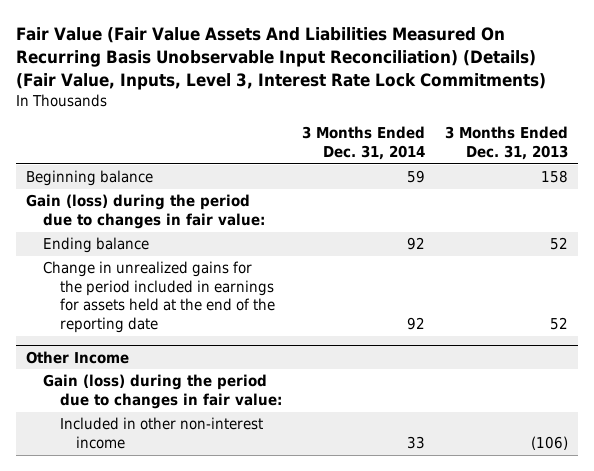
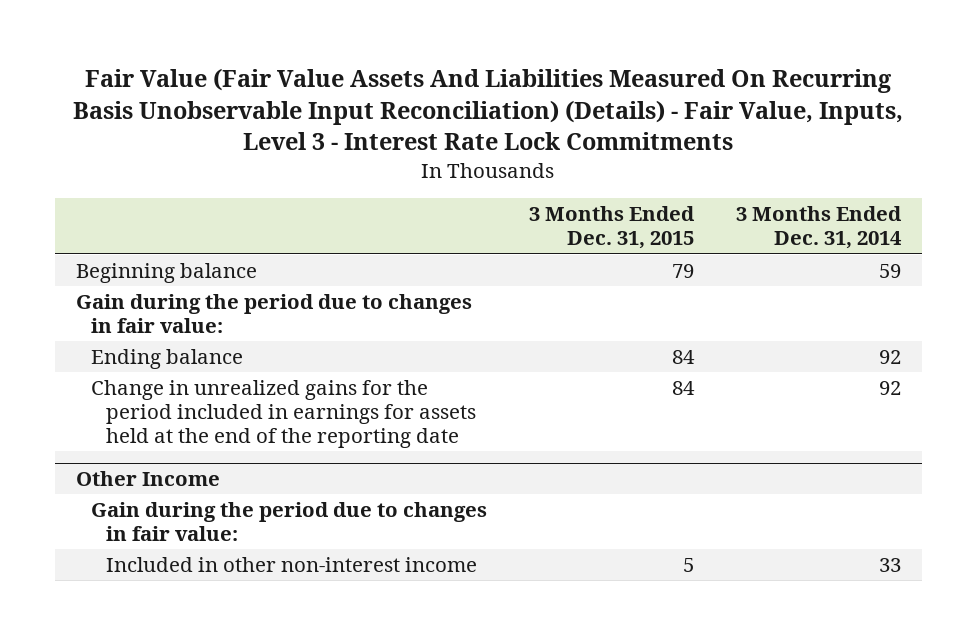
[16,26,547,90] Fair Value (Fair Value Assets And Liabilities Measured On Recurring Basis Unobservable Input Reconciliation) (Details) (Fair Value, Inputs, Level 3, Interest Rate Lock Commitments) -> [73,67,904,151] Fair Value (Fair Value Assets And Liabilities Measured On Recurring Basis Unobservable Input Reconciliation) (Details) - Fair Value, Inputs, Level 3 - Interest Rate Lock Commitments
[444,126,568,160] 3 Months Ended Dec. 31, 2013 -> none
none -> [528,206,695,250] 3 Months Ended Dec. 31, 2015
[26,194,266,229] Gain (loss) during the period due to changes in fair value: -> [76,293,473,334] Gain during the period due to changes in fair value:
[43,374,282,409] Gain (loss) during the period due to changes in fair value: -> [91,501,488,542] Gain during the period due to changes in fair value:

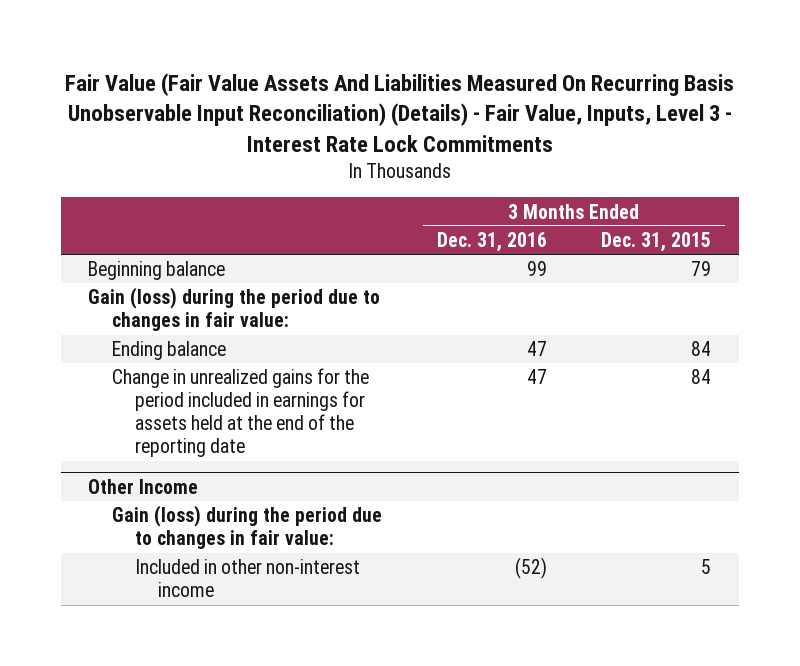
[735,206,902,250] 3 Months Ended Dec. 31, 2014 -> none
none -> [436,232,547,253] Dec. 31, 2016
[76,293,473,334] Gain during the period due to changes in fair value: -> [88,287,381,332] Gain (loss) during the period due to changes in fair value:
[91,501,488,542] Gain during the period due to changes in fair value: -> [111,505,382,550] Gain (loss) during the period due to changes in fair value:

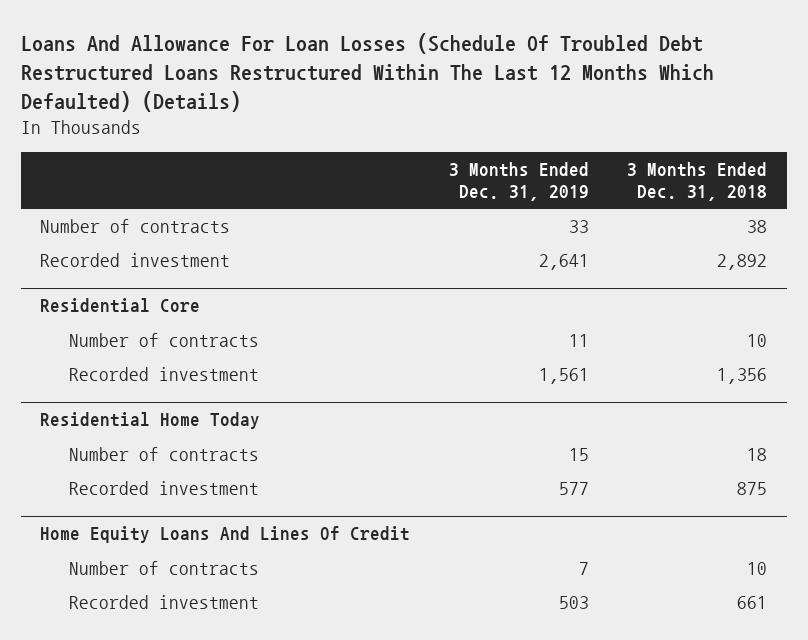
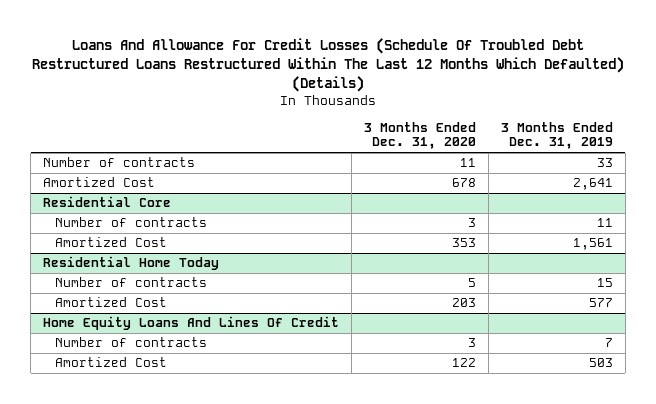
[20,32,714,112] Loans And Allowance For Loan Losses (Schedule Of Troubled Debt Restructured Loans Restructured Within The Last 12 Months Which Defaulted) (Details) -> [32,37,625,93] Loans And Allowance For Credit Losses (Schedule Of Troubled Debt Restructured Loans Restructured Within The Last 12 Months Which Defaulted) (Details)
[627,161,768,202] 3 Months Ended Dec. 31, 2018 -> none
none -> [364,121,477,150] 3 Months Ended Dec. 31, 2020
[40,253,231,268] Recorded investment -> [43,177,156,188] Amortized Cost
[68,367,259,382] Recorded investment -> [54,237,167,248] Amortized Cost
[68,481,259,496] Recorded investment -> [54,297,167,308] Amortized Cost
[68,595,259,610] Recorded investment -> [54,357,167,368] Amortized Cost

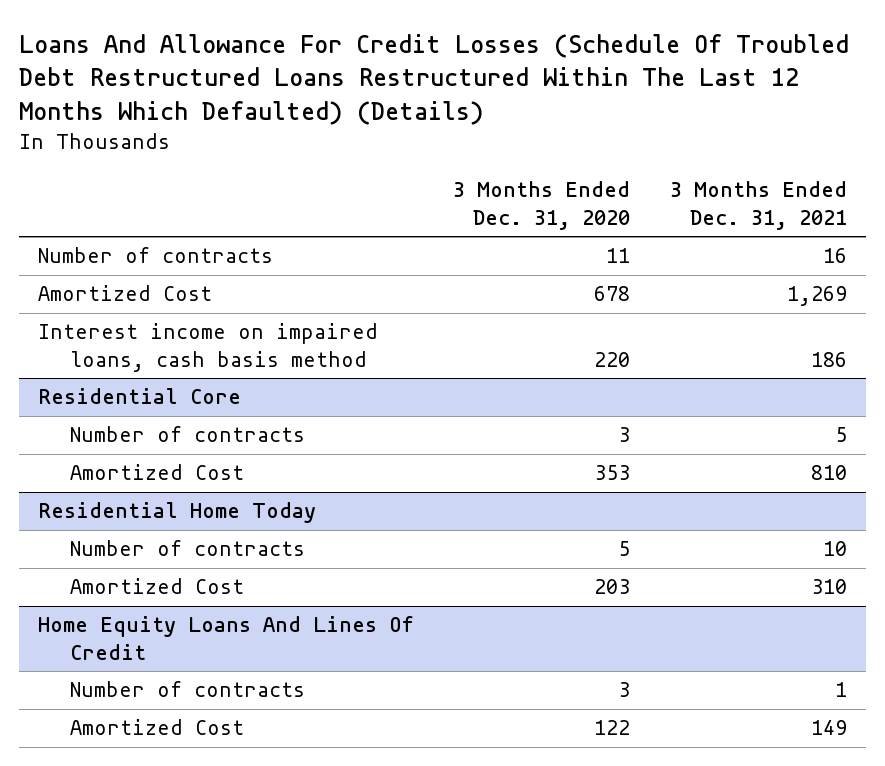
[500,121,613,150] 3 Months Ended Dec. 31, 2019 -> none
none -> [669,181,847,231] 3 Months Ended Dec. 31, 2021
none -> [38,323,379,373] Interest income on impaired loans, cash basis method

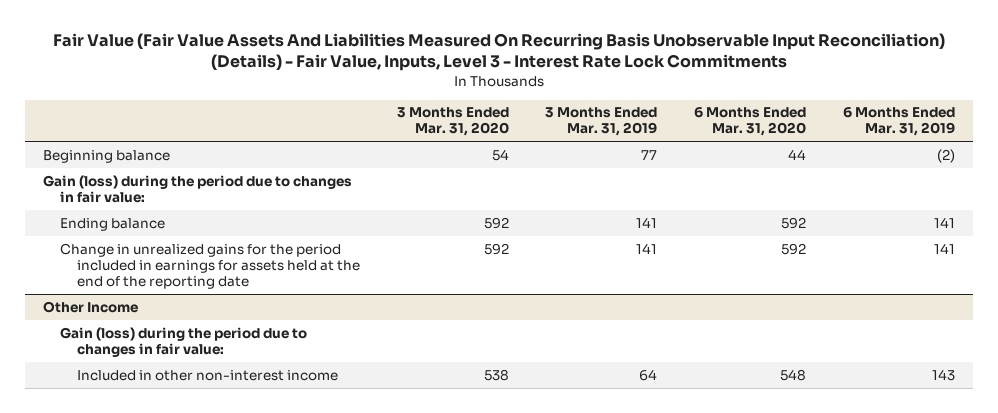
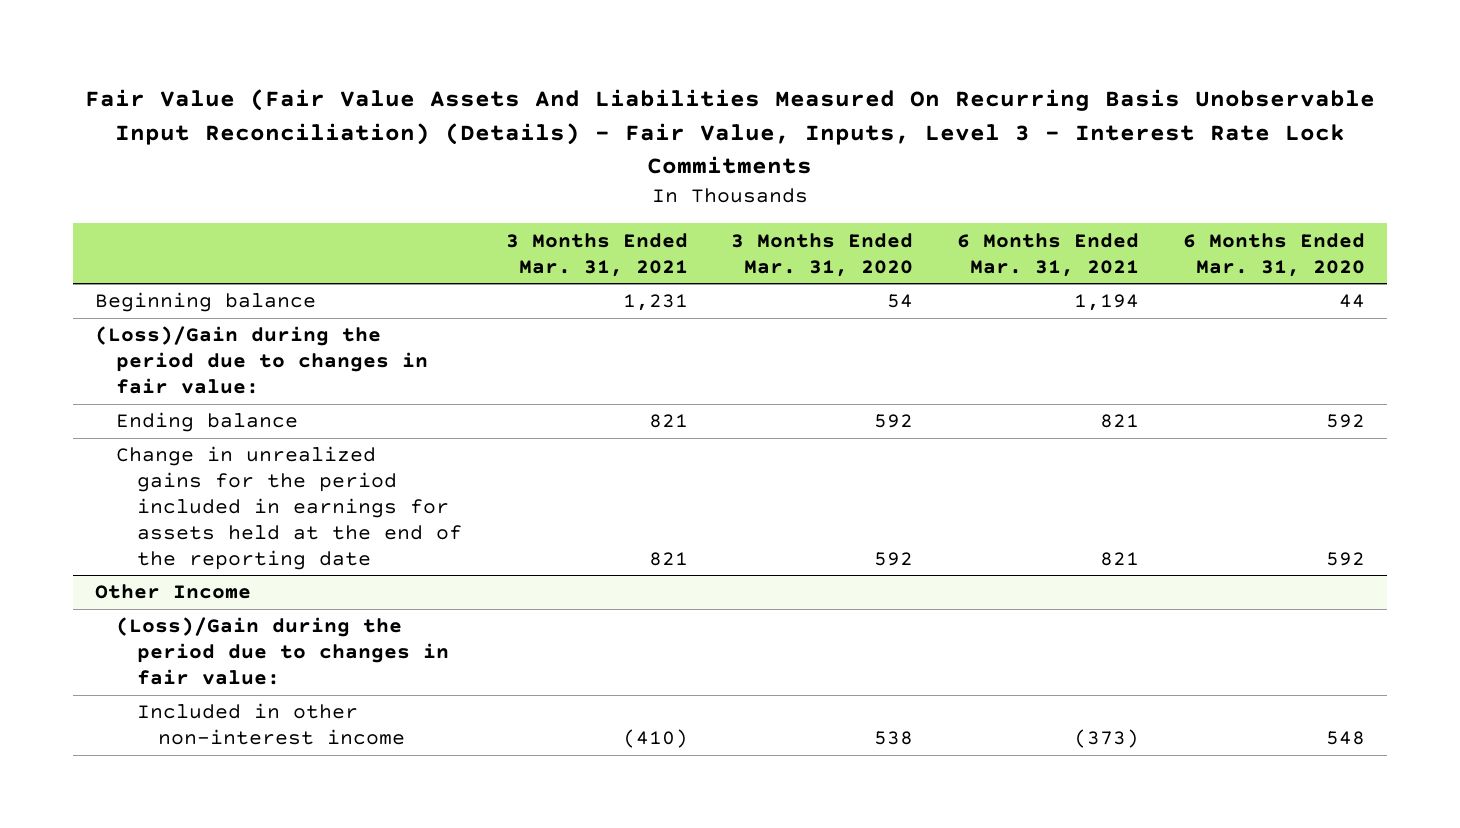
[545,107,658,137] 3 Months Ended Mar. 31, 2019 -> none
[842,107,955,137] 6 Months Ended Mar. 31, 2019 -> none
none -> [505,232,688,277] 3 Months Ended Mar. 31, 2021
none -> [957,232,1140,277] 6 Months Ended Mar. 31, 2021
[43,174,353,203] Gain (loss) during the period due to changes in fair value: -> [94,326,428,395] (Loss)/Gain during the period due to changes in fair value:
[60,326,308,357] Gain (loss) during the period due to changes in fair value: -> [115,617,449,686] (Loss)/Gain during the period due to changes in fair value:

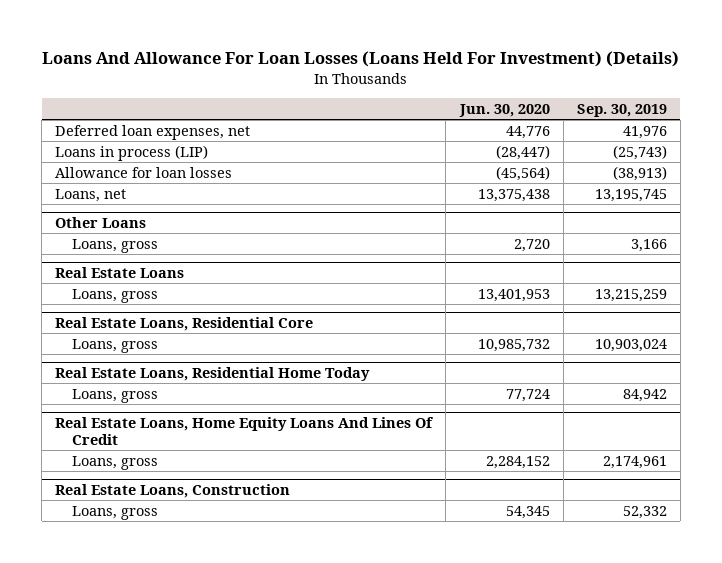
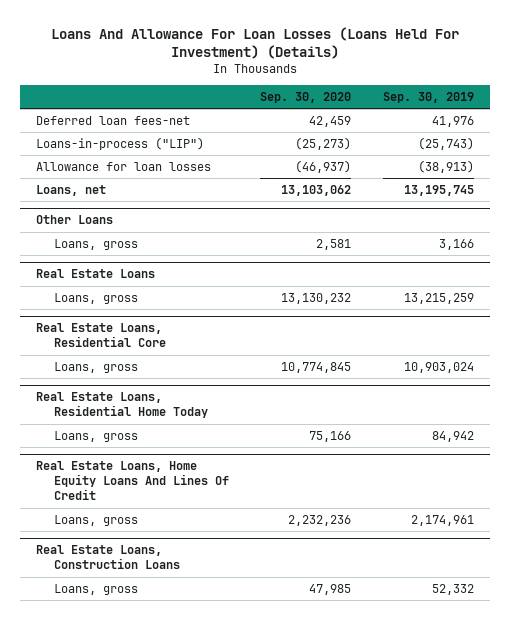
[458,103,550,117] Jun. 30, 2020 -> none
none -> [260,92,352,104] Sep. 30, 2020
[55,124,251,140] Deferred loan expenses, net -> [36,115,191,125] Deferred loan fees-net
[55,144,209,161] Loans in process (LIP) -> [36,136,205,150] Loans-in-process ("LIP")
[55,484,291,499] Real Estate Loans, Construction -> [36,545,180,570] Real Estate Loans, Construction Loans

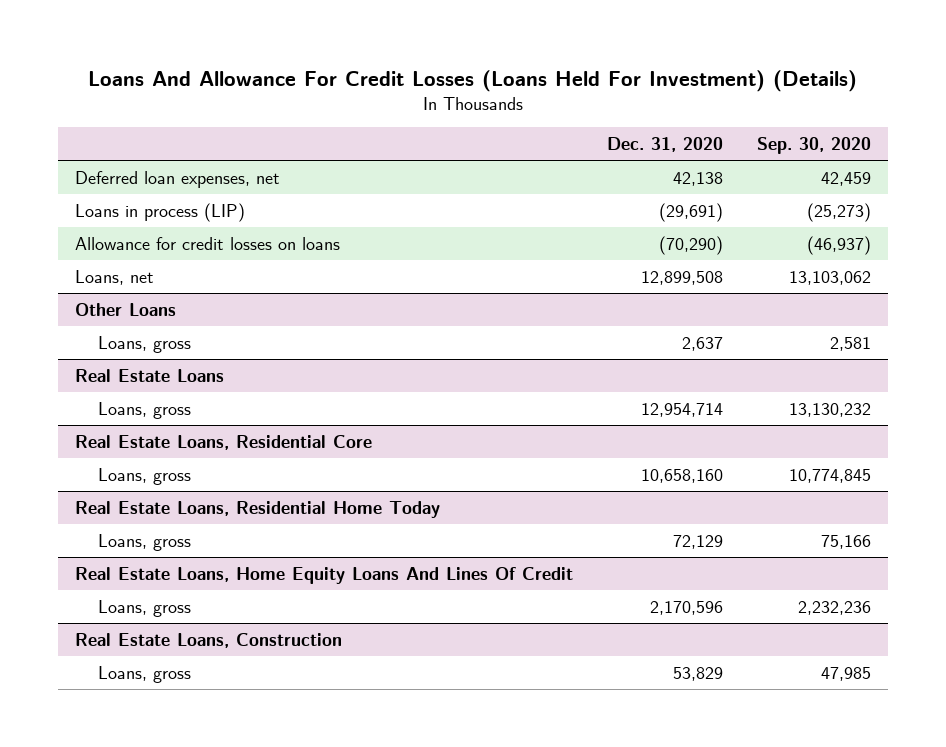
[50,26,459,60] Loans And Allowance For Loan Losses (Loans Held For Investment) (Details) -> [88,69,858,92] Loans And Allowance For Credit Losses (Loans Held For Investment) (Details)
[382,92,474,104] Sep. 30, 2019 -> none
none -> [607,136,724,152] Dec. 31, 2020
[36,115,191,125] Deferred loan fees-net -> [75,170,281,188] Deferred loan expenses, net
[36,136,205,150] Loans-in-process ("LIP") -> [75,202,246,222] Loans in process (LIP)
[36,161,212,171] Allowance for loan losses -> [75,236,341,250] Allowance for credit losses on loans
[36,545,180,570] Real Estate Loans, Construction Loans -> [75,632,343,648] Real Estate Loans, Construction

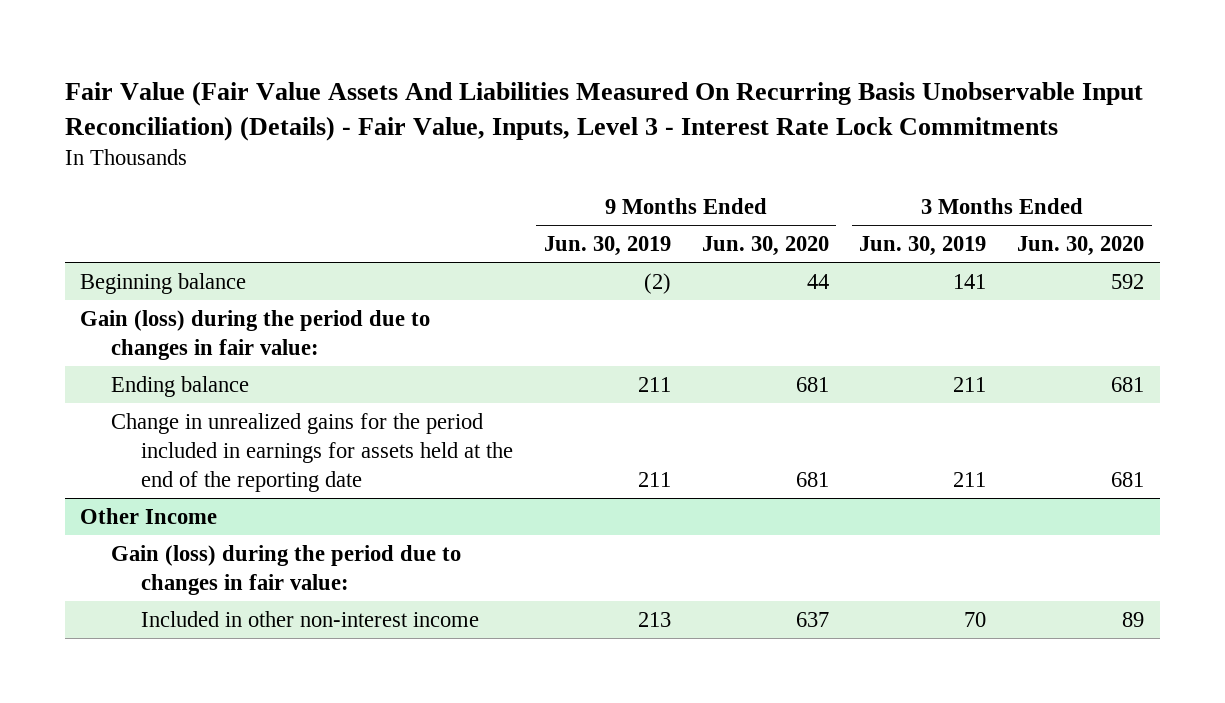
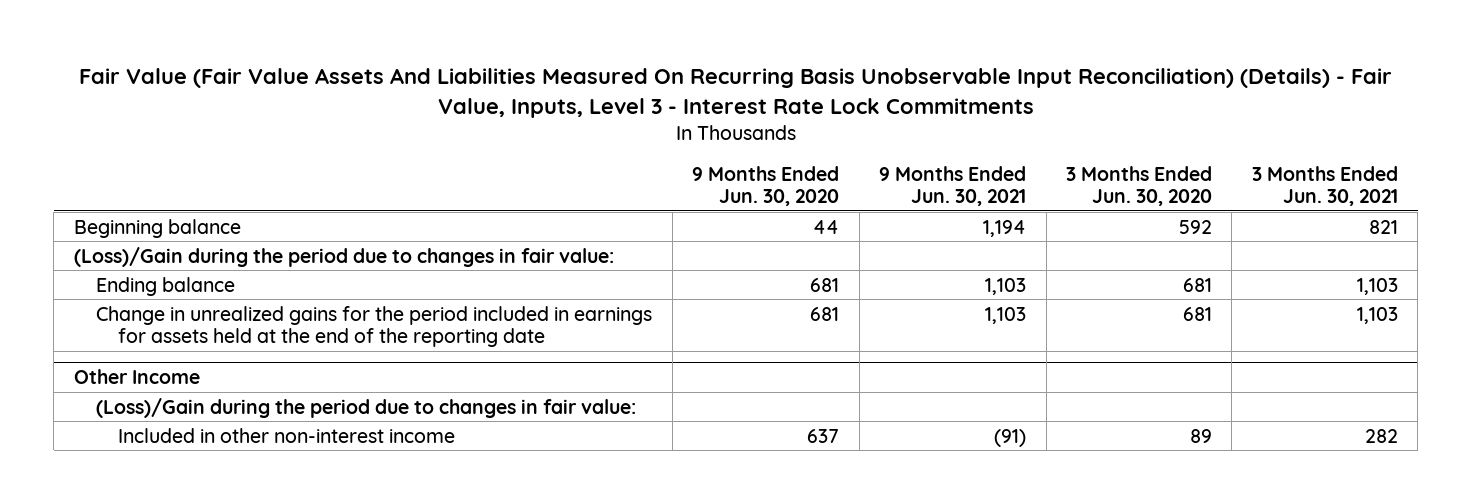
[543,236,671,257] Jun. 30, 2019 -> none
[859,236,987,257] Jun. 30, 2019 -> none
none -> [879,165,1027,207] 9 Months Ended Jun. 30, 2021
none -> [1251,165,1398,207] 3 Months Ended Jun. 30, 2021
[80,310,431,360] Gain (loss) during the period due to changes in fair value: -> [73,246,614,267] (Loss)/Gain during the period due to changes in fair value:
[110,545,461,595] Gain (loss) during the period due to changes in fair value: -> [96,397,637,418] (Loss)/Gain during the period due to changes in fair value:

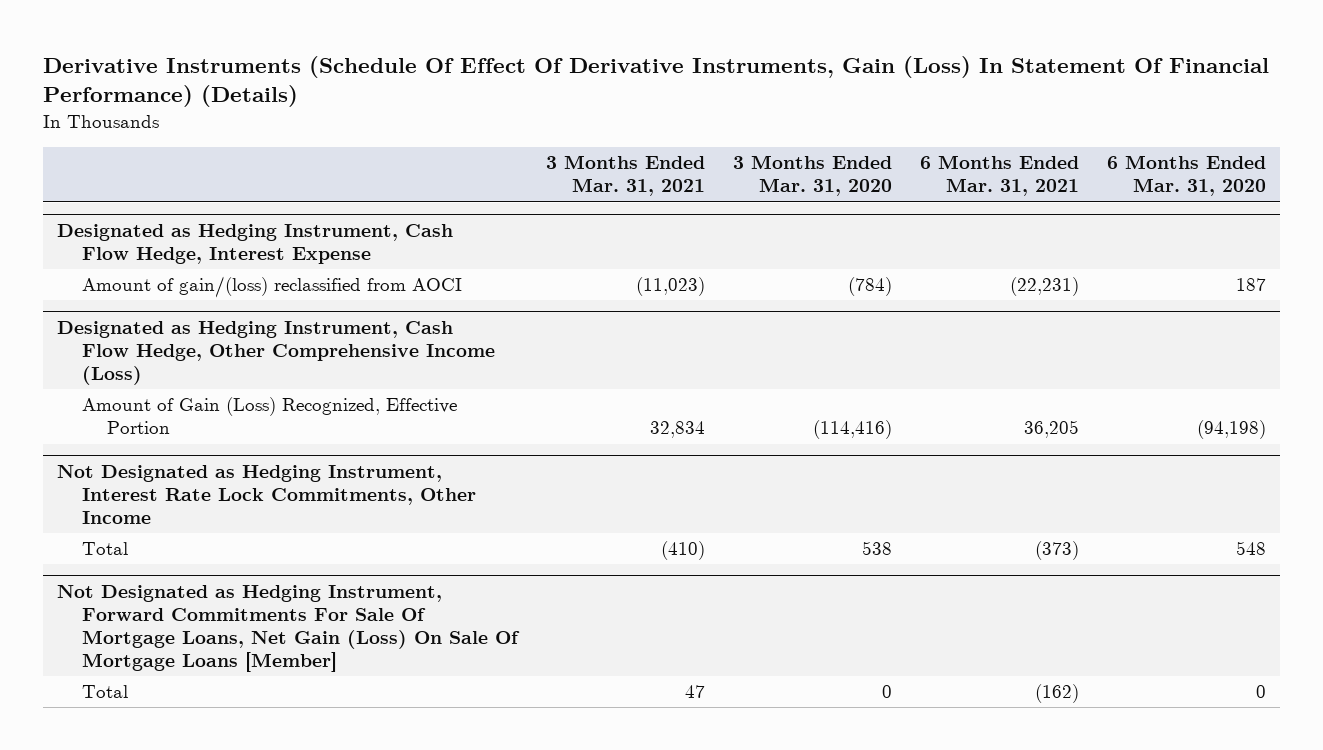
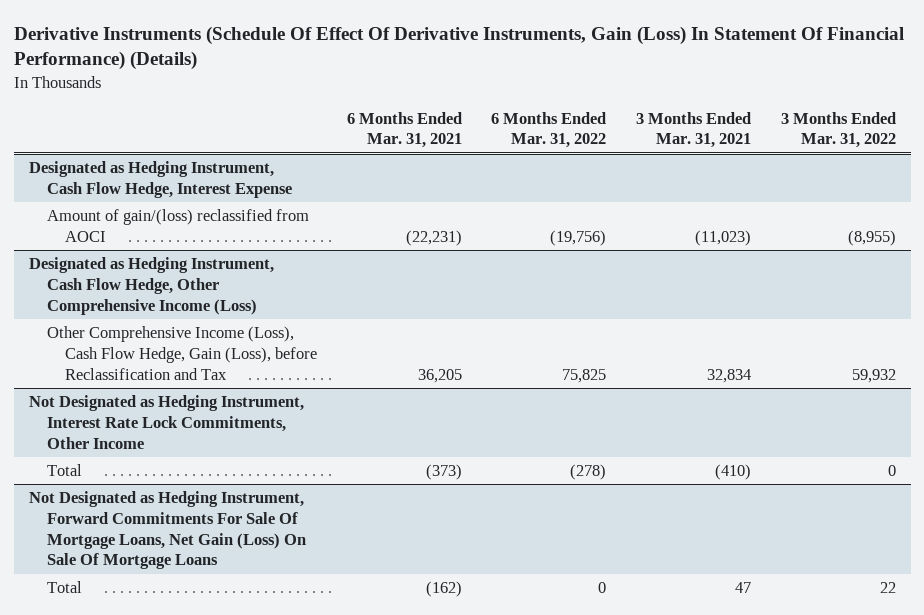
[733,155,893,197] 3 Months Ended Mar. 31, 2020 -> none
[1107,155,1267,197] 6 Months Ended Mar. 31, 2020 -> none
none -> [491,111,607,149] 6 Months Ended Mar. 31, 2022
none -> [780,111,896,149] 3 Months Ended Mar. 31, 2022
[81,397,457,435] Amount of Gain (Loss) Recognized, Effective Portion -> [46,326,317,380] Other Comprehensive Income (Loss), Cash Flow Hedge, Gain (Loss), before Reclassification and Tax
[57,584,520,672] Not Designated as Hedging Instrument, Forward Commitments For Sale Of Mortgage Loans, Net Gain (Loss) On Sale Of Mortgage Loans [Member] -> [28,491,306,570] Not Designated as Hedging Instrument, Forward Commitments For Sale Of Mortgage Loans, Net Gain (Loss) On Sale Of Mortgage Loans

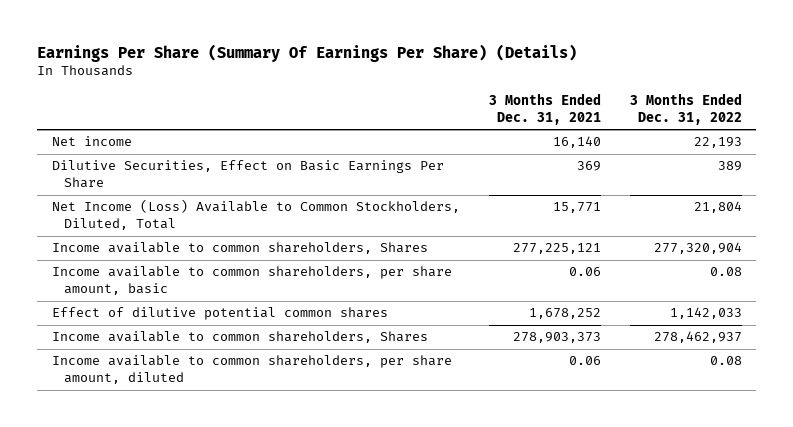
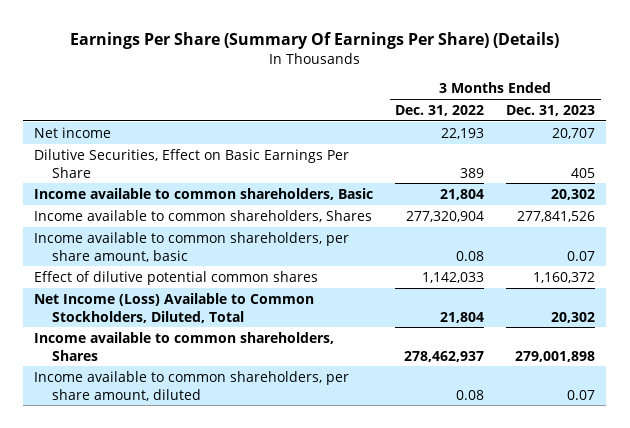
[488,93,601,126] 3 Months Ended Dec. 31, 2021 -> none
none -> [506,104,596,116] Dec. 31, 2023
none -> [34,187,374,200] Income available to common shareholders, Basic
[51,199,460,231] Net Income (Loss) Available to Common Stockholders, Diluted, Total -> [34,292,315,323] Net Income (Loss) Available to Common Stockholders, Diluted, Total

